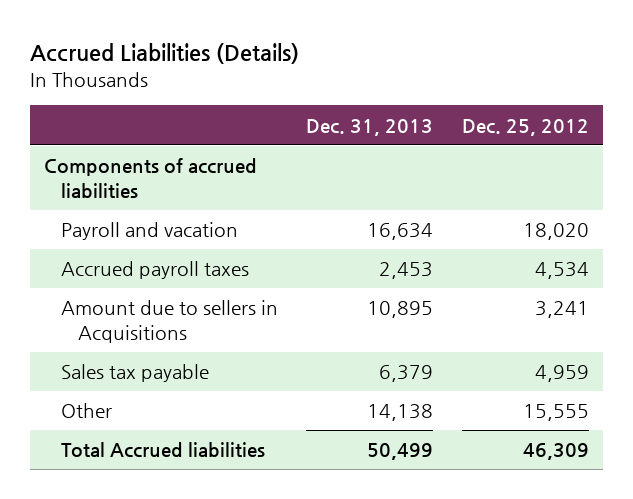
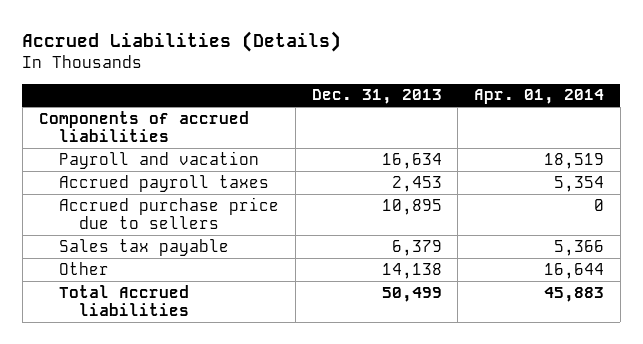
[461,118,589,136] Dec. 25, 2012 -> none
none -> [474,89,605,105] Apr. 01, 2014
[61,300,279,344] Amount due to sellers in Acquisitions -> [58,196,279,230] Accrued purchase price due to sellers

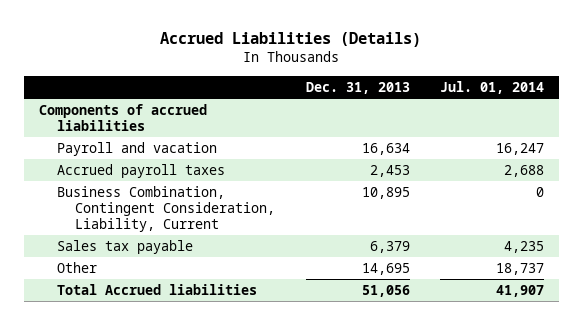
[474,89,605,105] Apr. 01, 2014 -> none
none -> [440,80,545,94] Jul. 01, 2014
[58,196,279,230] Accrued purchase price due to sellers -> [57,185,276,232] Business Combination, Contingent Consideration, Liability, Current
[381,262,442,279] 14,138 -> [361,262,410,275] 14,695
[381,286,442,302] 50,499 -> [361,284,410,297] 51,056

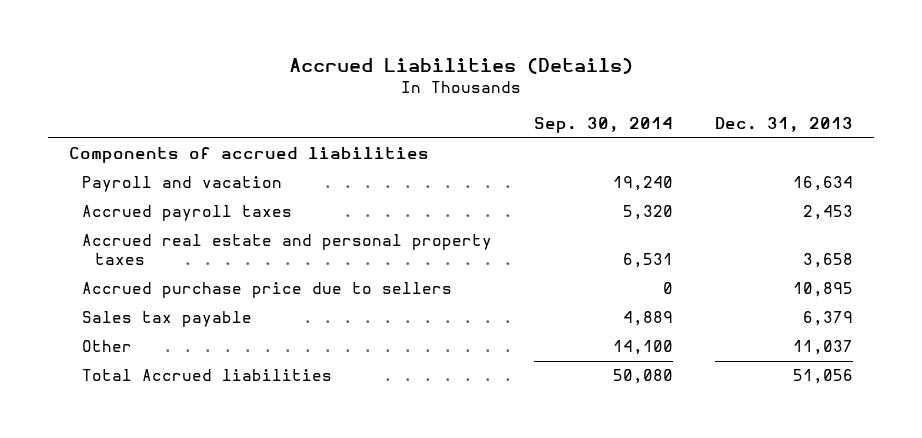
[440,80,545,94] Jul. 01, 2014 -> none
none -> [534,116,674,133] Sep. 30, 2014
none -> [81,234,492,266] Accrued real estate and personal property taxes
[57,185,276,232] Business Combination, Contingent Consideration, Liability, Current -> [81,282,452,299] Accrued purchase price due to sellers
[361,262,410,275] 14,695 -> [793,340,854,356] 11,037

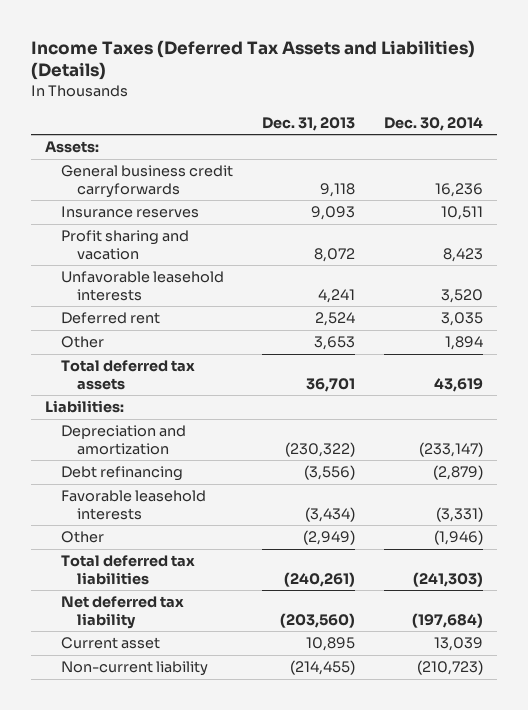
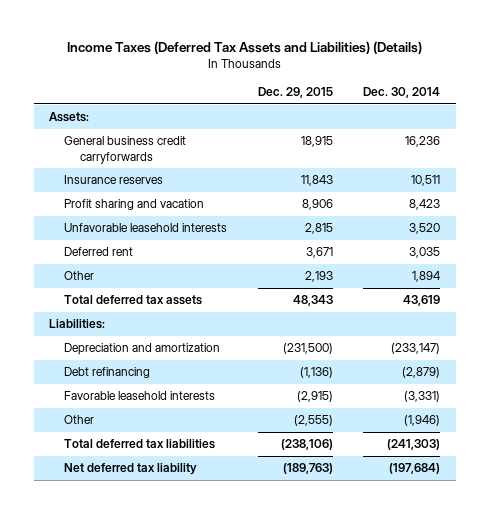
[261,116,355,131] Dec. 31, 2013 -> none
none -> [257,86,333,98] Dec. 29, 2015
[61,637,161,650] Current asset -> none
[61,661,209,677] Non-current liability -> none

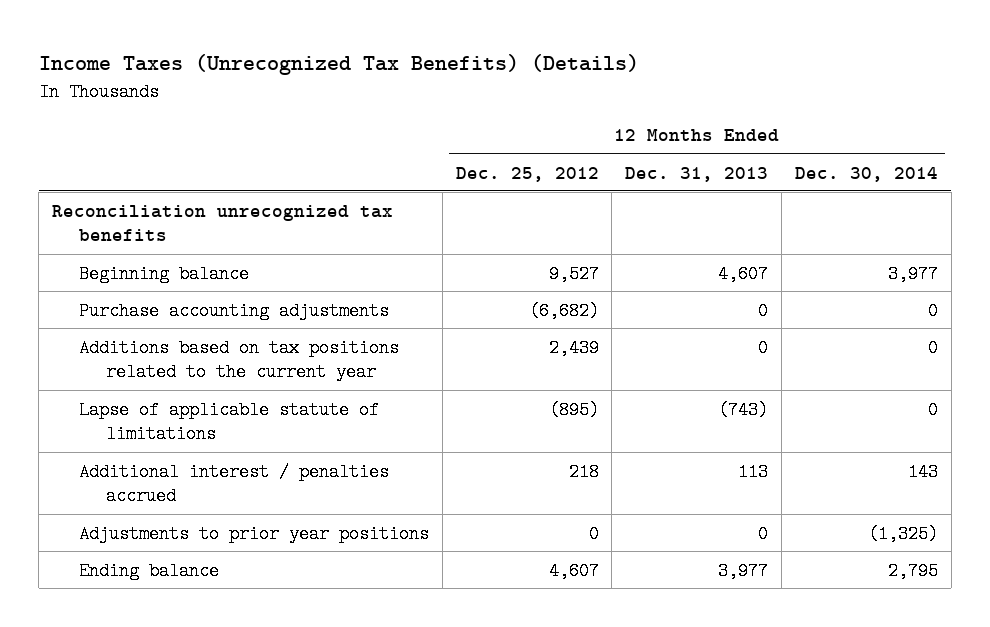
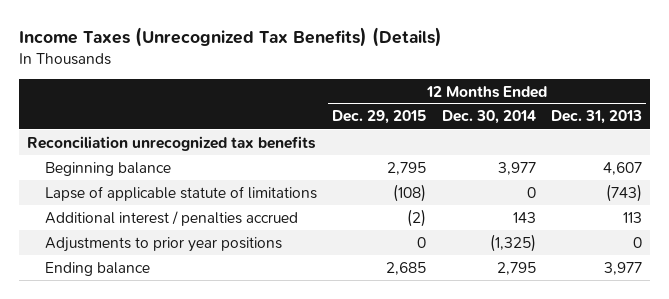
[455,166,599,182] Dec. 25, 2012 -> none
none -> [332,110,427,125] Dec. 29, 2015
[78,301,389,320] Purchase accounting adjustments -> none
[78,338,399,382] Additions based on tax positions related to the current year -> none

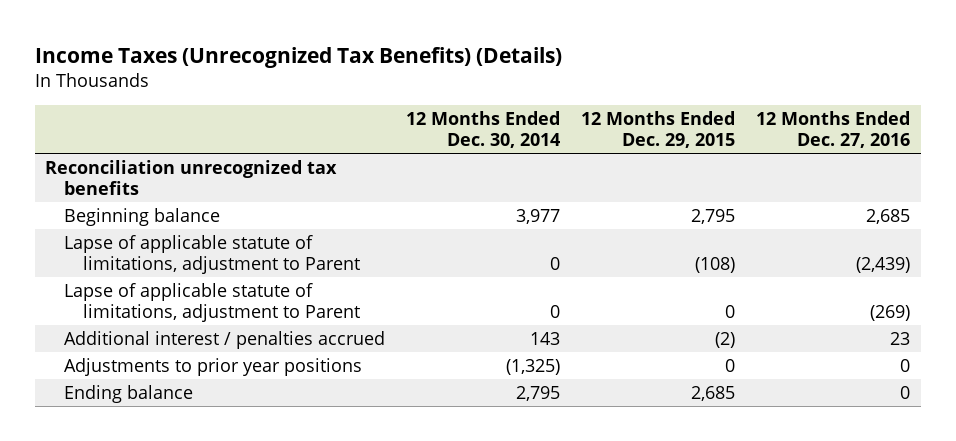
[551,110,643,125] Dec. 31, 2013 -> none
none -> [756,111,911,149] 12 Months Ended Dec. 27, 2016
none -> [63,234,360,274] Lapse of applicable statute of limitations, adjustment to Parent
[44,185,317,201] Lapse of applicable statute of limitations -> [63,282,360,322] Lapse of applicable statute of limitations, adjustment to Parent
[393,183,427,202] (108) -> [725,304,736,318] 0

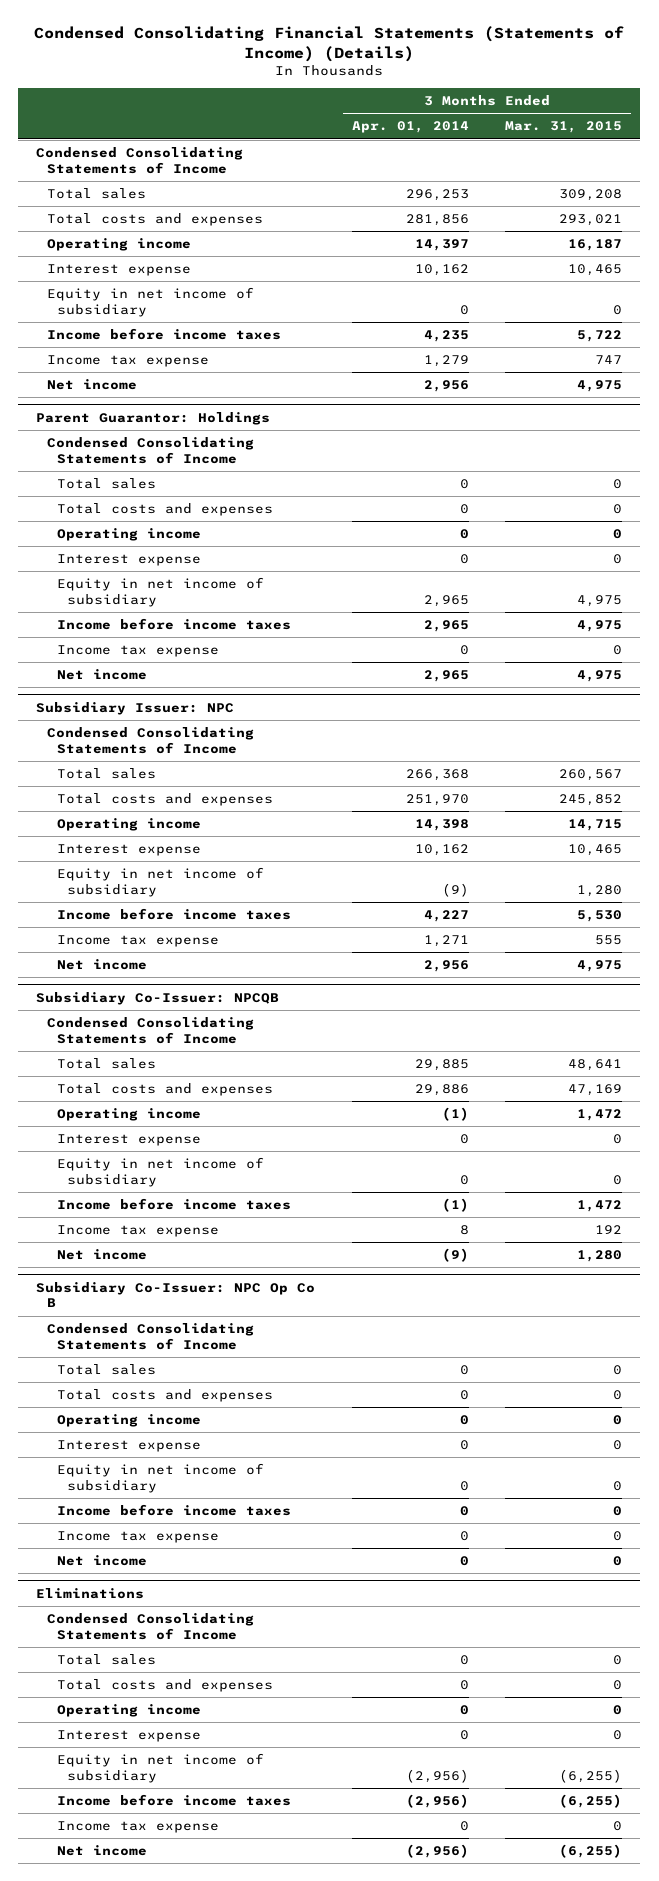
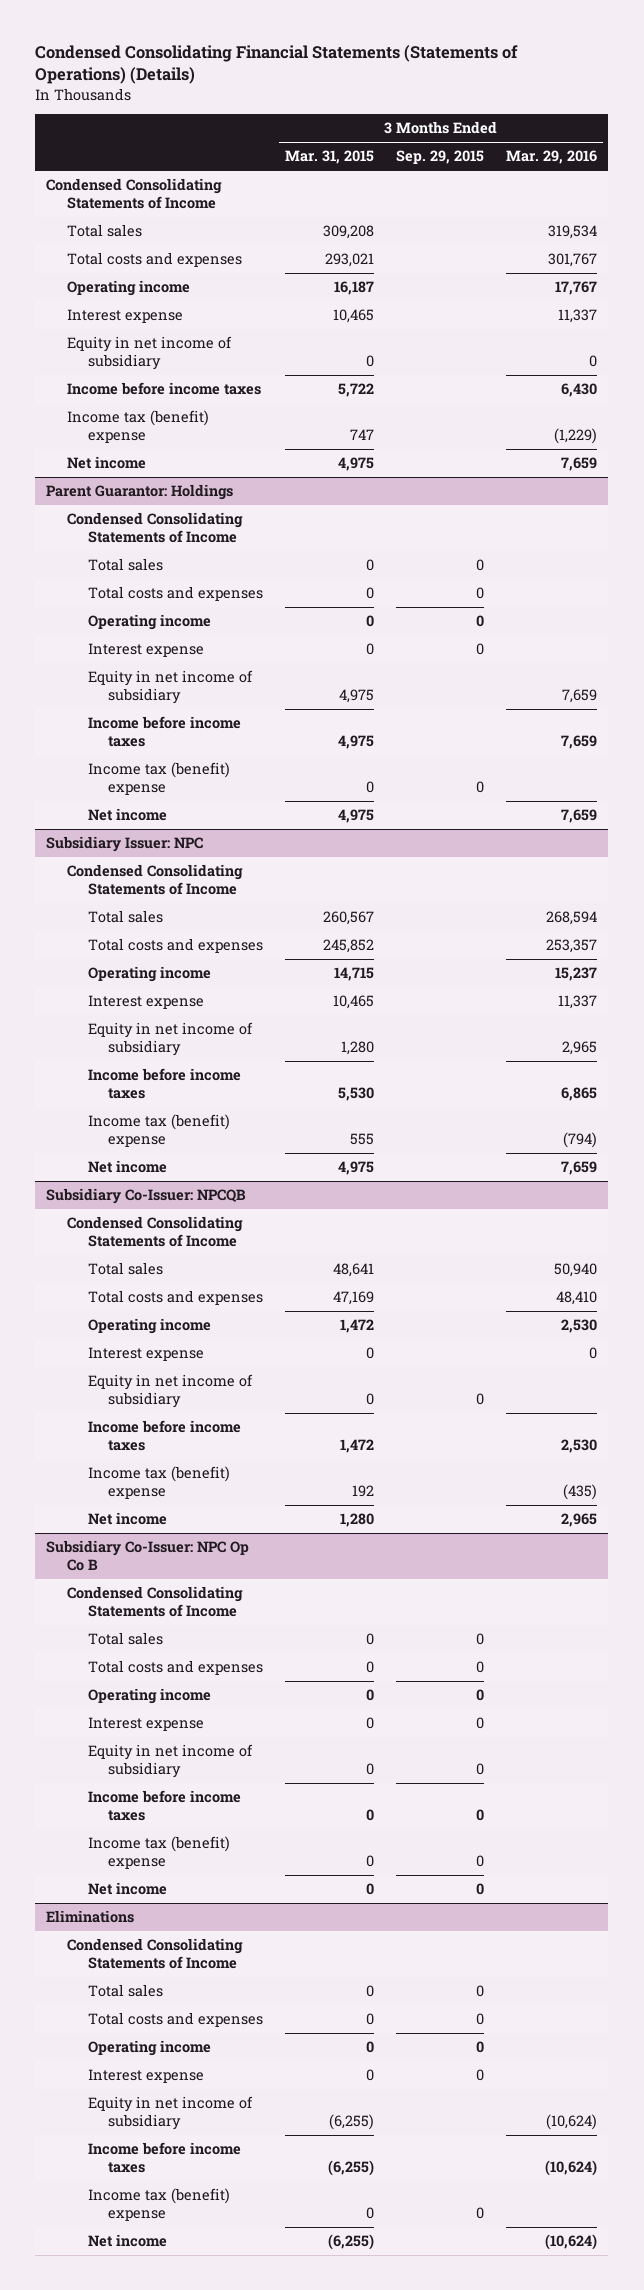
[34,26,625,62] Condensed Consolidating Financial Statements (Statements of Income) (Details) -> [35,44,519,85] Condensed Consolidating Financial Statements (Statements of Operations) (Details)
[351,121,469,134] Apr. 01, 2014 -> none
none -> [396,150,485,165] Sep. 29, 2015
none -> [506,150,598,165] Mar. 29, 2016
[46,355,209,368] Income tax expense -> [66,410,209,444] Income tax (benefit) expense
[57,645,220,658] Income tax expense -> [87,762,230,796] Income tax (benefit) expense
[57,935,220,948] Income tax expense -> [87,1114,230,1148] Income tax (benefit) expense
[57,1225,220,1238] Income tax expense -> [87,1466,230,1500] Income tax (benefit) expense
[57,1531,220,1544] Income tax expense -> [87,1836,230,1870] Income tax (benefit) expense
[57,1821,220,1834] Income tax expense -> [87,2188,230,2222] Income tax (benefit) expense

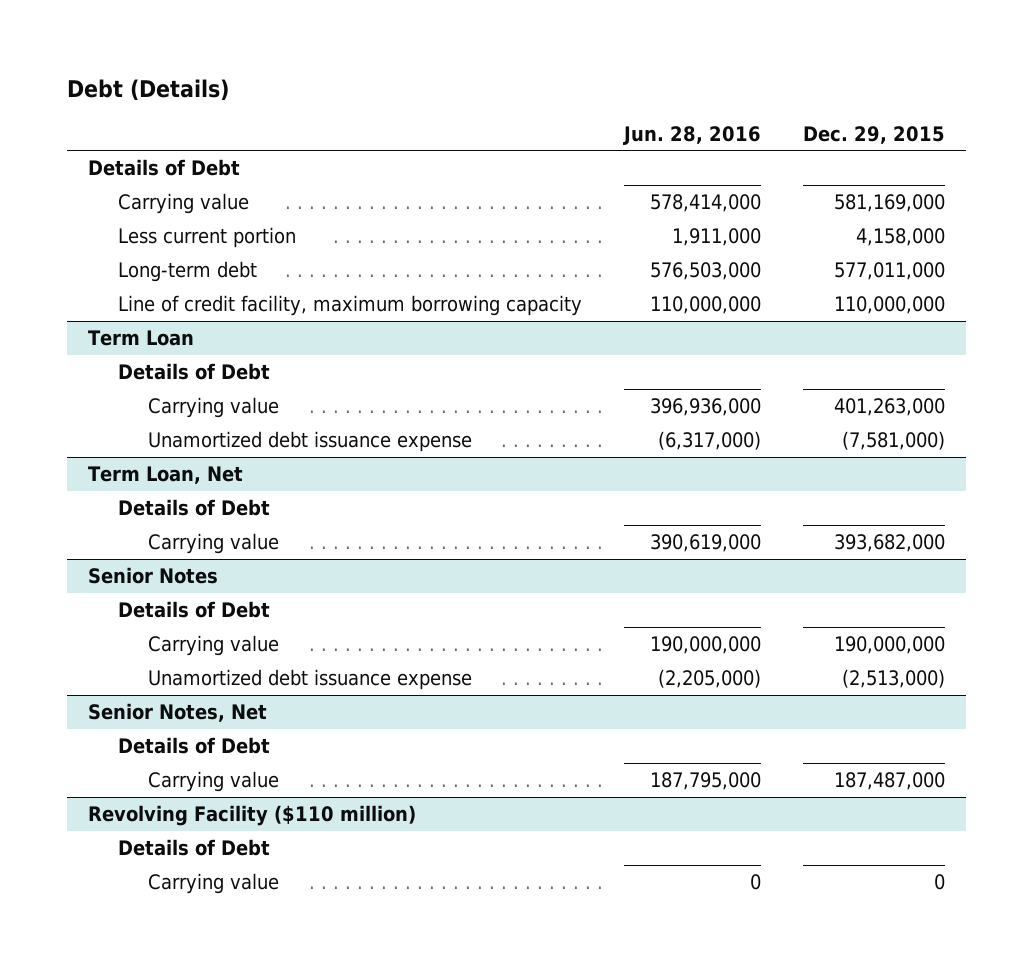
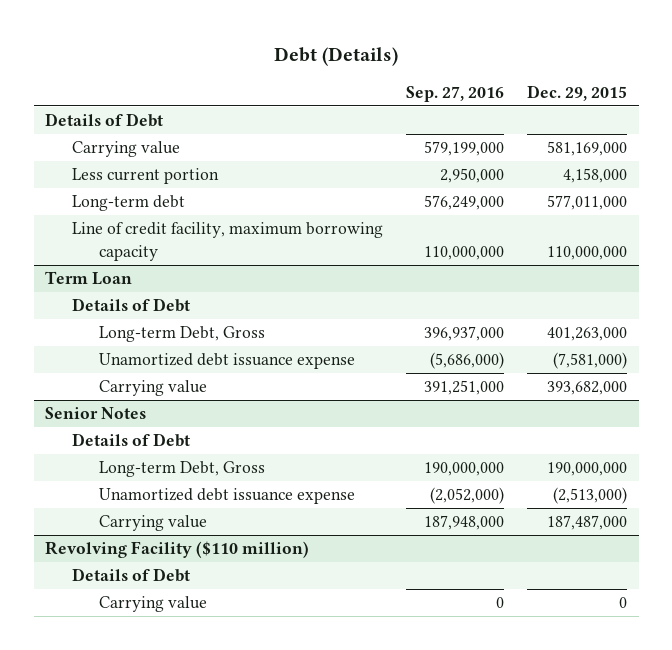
[622,125,761,145] Jun. 28, 2016 -> none
none -> [406,85,505,102] Sep. 27, 2016
[147,396,279,418] Carrying value -> [99,326,266,343] Long-term Debt, Gross
[88,465,244,484] Term Loan, Net -> none
[117,498,270,516] Details of Debt -> none
[147,634,279,656] Carrying value -> none
none -> [99,461,266,478] Long-term Debt, Gross
[88,702,268,722] Senior Notes, Net -> none
[117,736,270,754] Details of Debt -> none

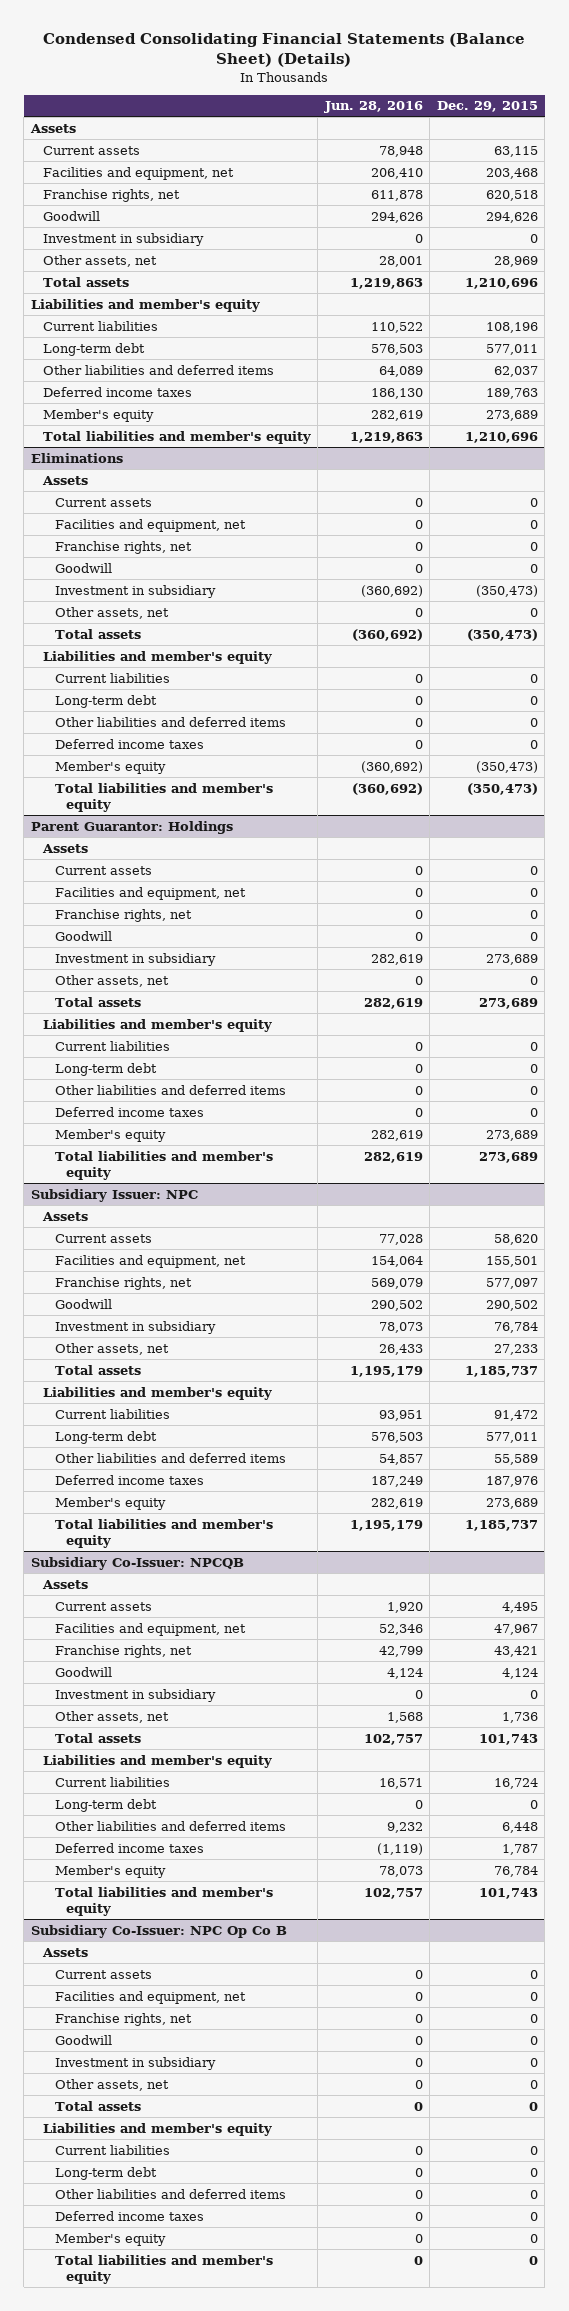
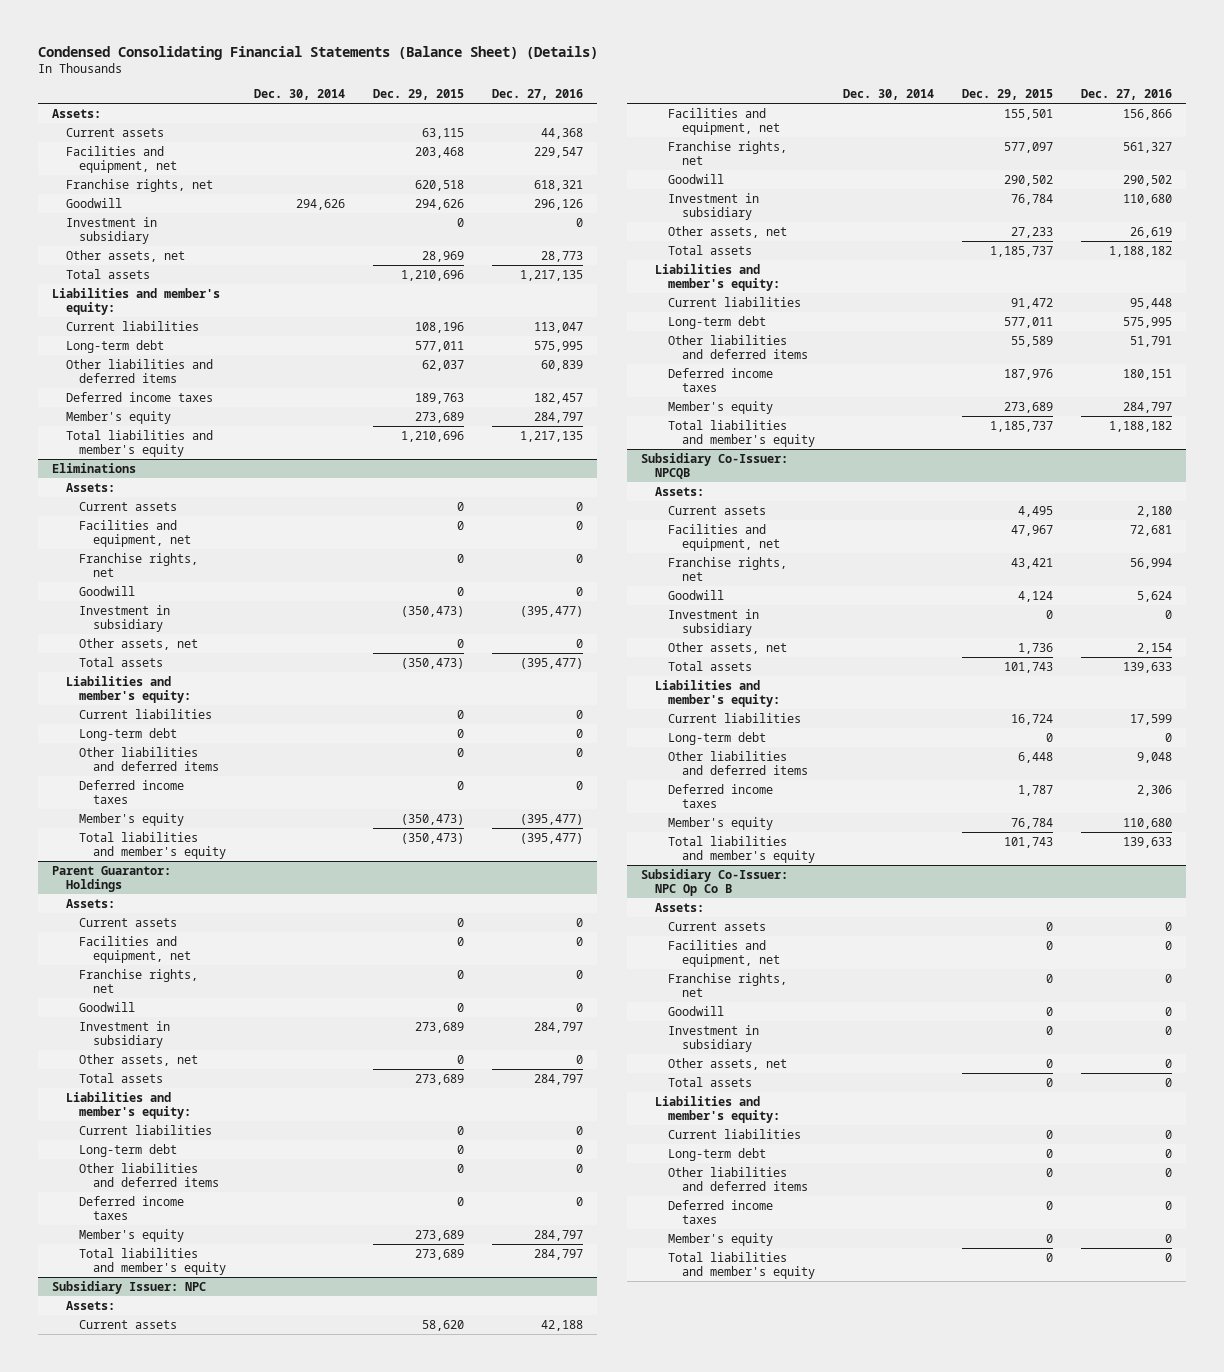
[323,101,423,114] Jun. 28, 2016 -> none
none -> [253,89,345,101] Dec. 30, 2014
none -> [492,89,584,101] Dec. 27, 2016
[29,123,76,133] Assets -> [51,108,101,118] Assets:
[30,298,260,312] Liabilities and member's equity -> [51,287,220,315] Liabilities and member's equity:
[41,475,88,485] Assets -> [65,482,115,492] Assets:
[42,650,272,664] Liabilities and member's equity -> [65,675,192,703] Liabilities and member's equity:
[41,843,88,853] Assets -> [65,898,115,908] Assets:
[42,1018,272,1032] Liabilities and member's equity -> [65,1091,192,1119] Liabilities and member's equity:
[41,1211,88,1221] Assets -> [65,1300,115,1310] Assets:
[42,1386,272,1400] Liabilities and member's equity -> [654,263,781,291] Liabilities and member's equity:
[41,1579,88,1589] Assets -> [654,486,704,496] Assets:
[42,1754,272,1768] Liabilities and member's equity -> [654,679,781,707] Liabilities and member's equity:
[41,1947,88,1957] Assets -> [654,902,704,912] Assets:
[42,2122,272,2136] Liabilities and member's equity -> [654,1095,781,1123] Liabilities and member's equity:

